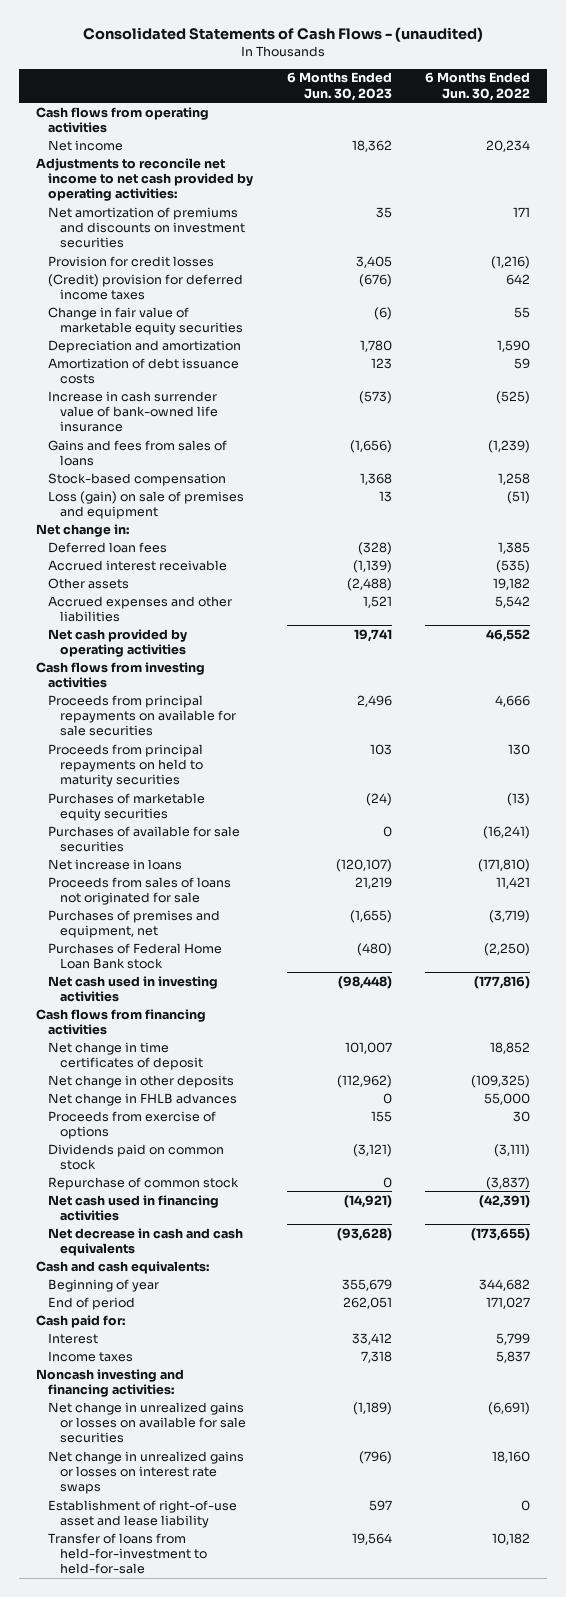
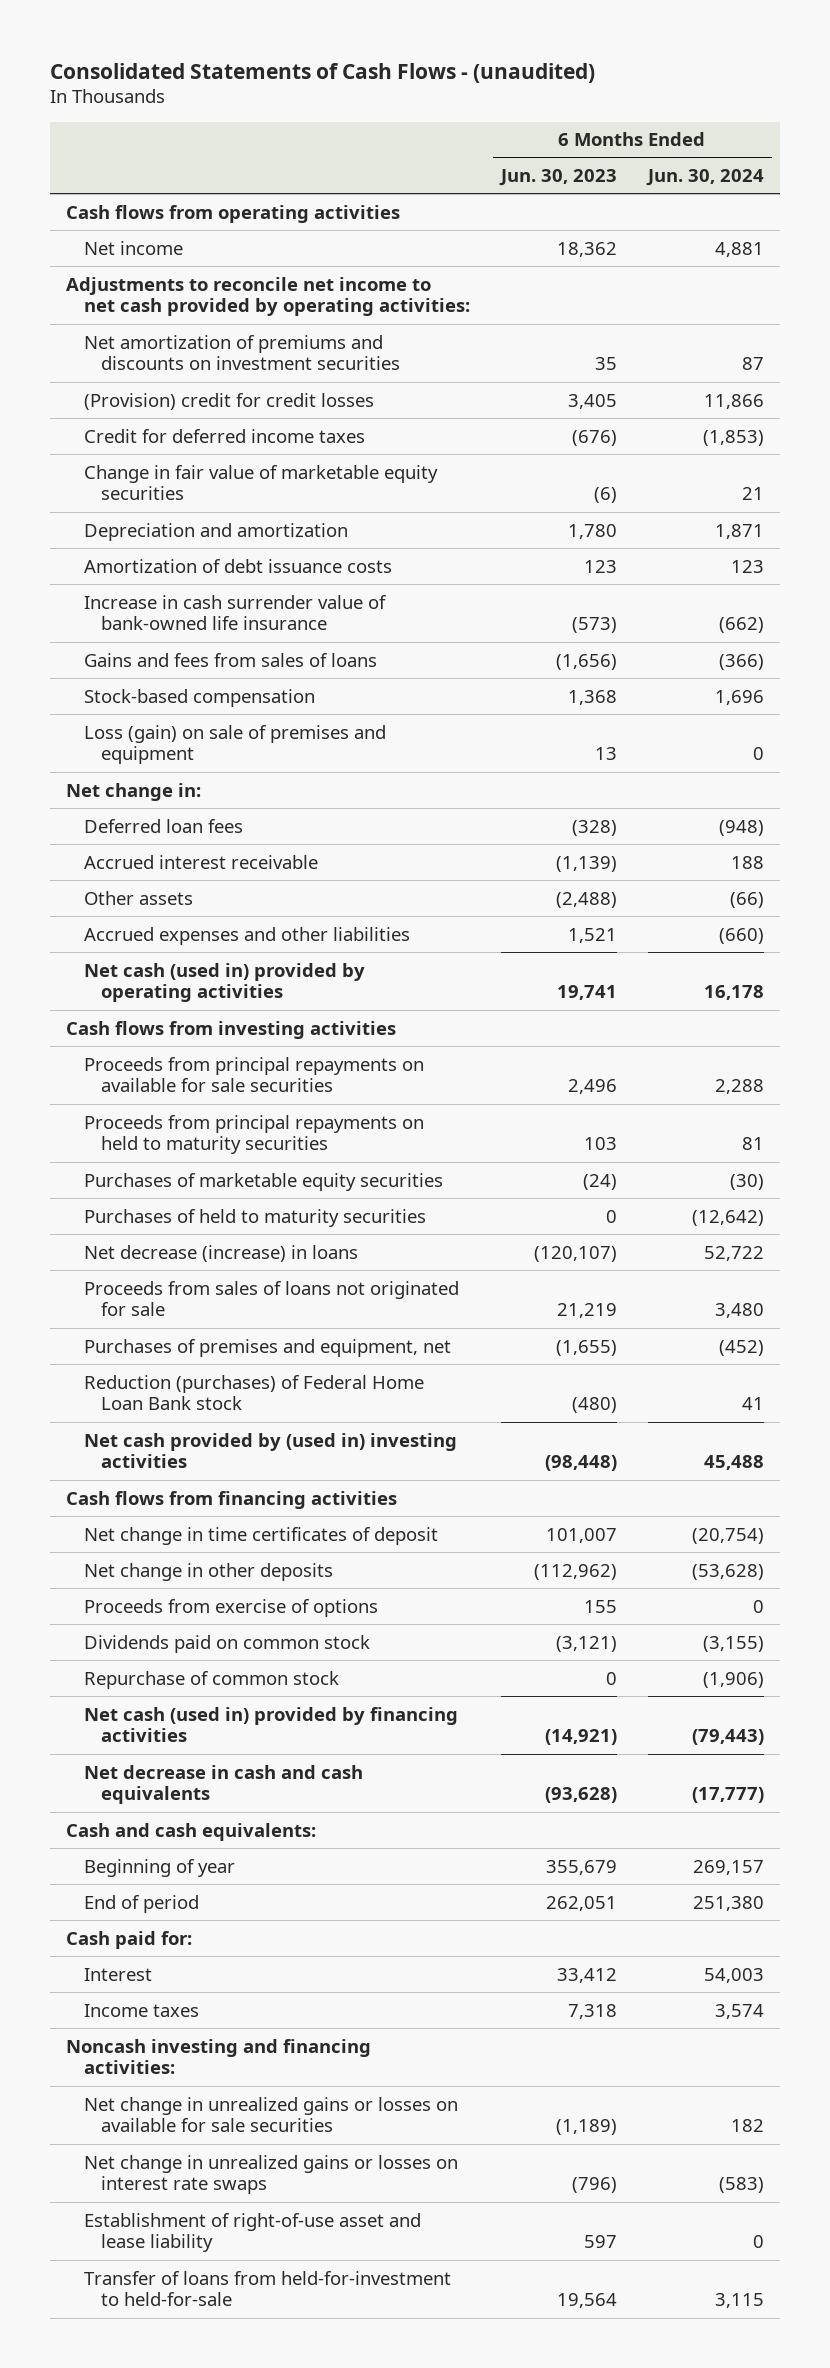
[425,72,531,101] 6 Months Ended Jun. 30, 2022 -> none
none -> [646,169,765,187] Jun. 30, 2024
[47,255,214,267] Provision for credit losses -> [83,392,374,410] (Provision) credit for credit losses
[47,273,243,300] (Credit) provision for deferred income taxes -> [83,428,365,443] Credit for deferred income taxes
[47,628,187,657] Net cash provided by operating activities -> [83,962,365,1003] Net cash (used in) provided by operating activities
[47,825,240,852] Purchases of available for sale securities -> none
none -> [83,1208,426,1227] Purchases of held to maturity securities
[47,858,182,870] Net increase in loans -> [83,1244,358,1262] Net decrease (increase) in loans
[47,942,222,969] Purchases of Federal Home Loan Bank stock -> [83,1374,424,1411] Reduction (purchases) of Federal Home Loan Bank stock
[47,975,218,1002] Net cash used in investing activities -> [83,1432,457,1469] Net cash provided by (used in) investing activities
[47,1092,237,1106] Net change in FHLB advances -> none
[47,1194,219,1221] Net cash used in financing activities -> [83,1706,458,1743] Net cash (used in) provided by financing activities

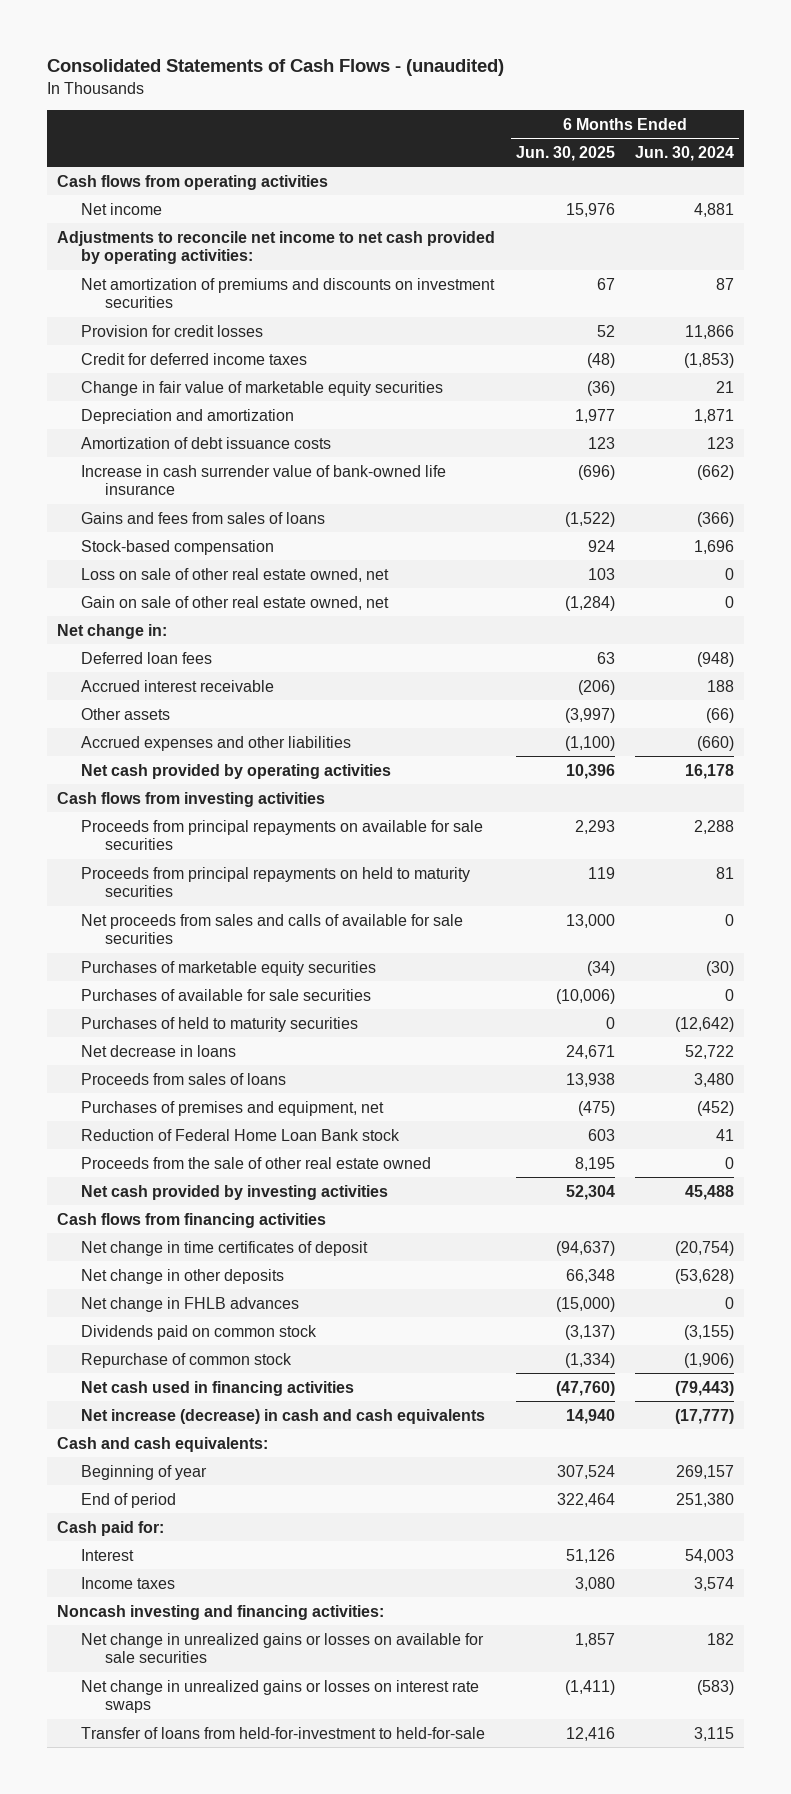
[498,169,617,187] Jun. 30, 2023 -> none
none -> [515,145,615,161] Jun. 30, 2025
[83,392,374,410] (Provision) credit for credit losses -> [80,324,263,337] Provision for credit losses
[83,724,386,765] Loss (gain) on sale of premises and equipment -> [80,567,389,582] Loss on sale of other real estate owned, net
none -> [80,595,389,610] Gain on sale of other real estate owned, net
[83,962,365,1003] Net cash (used in) provided by operating activities -> [80,763,391,779] Net cash provided by operating activities
none -> [80,913,463,945] Net proceeds from sales and calls of available for sale securities
none -> [80,988,371,1001] Purchases of available for sale securities
[83,1244,358,1262] Net decrease (increase) in loans -> [80,1044,236,1057] Net decrease in loans
[83,1280,459,1317] Proceeds from sales of loans not originated for sale -> [80,1072,286,1085] Proceeds from sales of loans
[83,1374,424,1411] Reduction (purchases) of Federal Home Loan Bank stock -> [80,1128,400,1141] Reduction of Federal Home Loan Bank stock
none -> [80,1156,431,1169] Proceeds from the sale of other real estate owned
[83,1432,457,1469] Net cash provided by (used in) investing activities -> [80,1184,388,1200] Net cash provided by investing activities
[83,1598,378,1617] Proceeds from exercise of options -> none
none -> [80,1296,299,1312] Net change in FHLB advances
[83,1706,458,1743] Net cash (used in) provided by financing activities -> [80,1380,354,1396] Net cash used in financing activities
[83,1764,363,1805] Net decrease in cash and cash equivalents -> [80,1408,485,1424] Net increase (decrease) in cash and cash equivalents
[83,2212,421,2253] Establishment of right-of-use asset and lease liability -> none

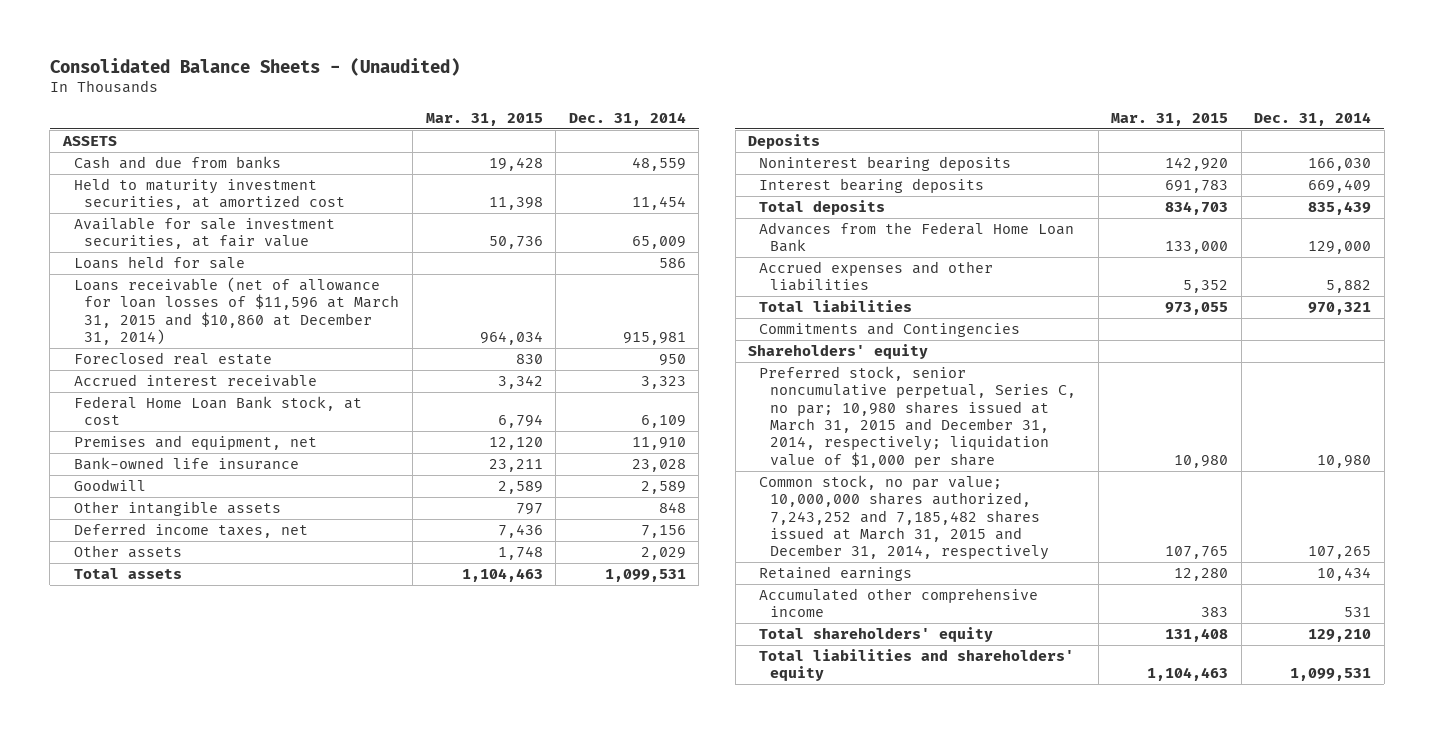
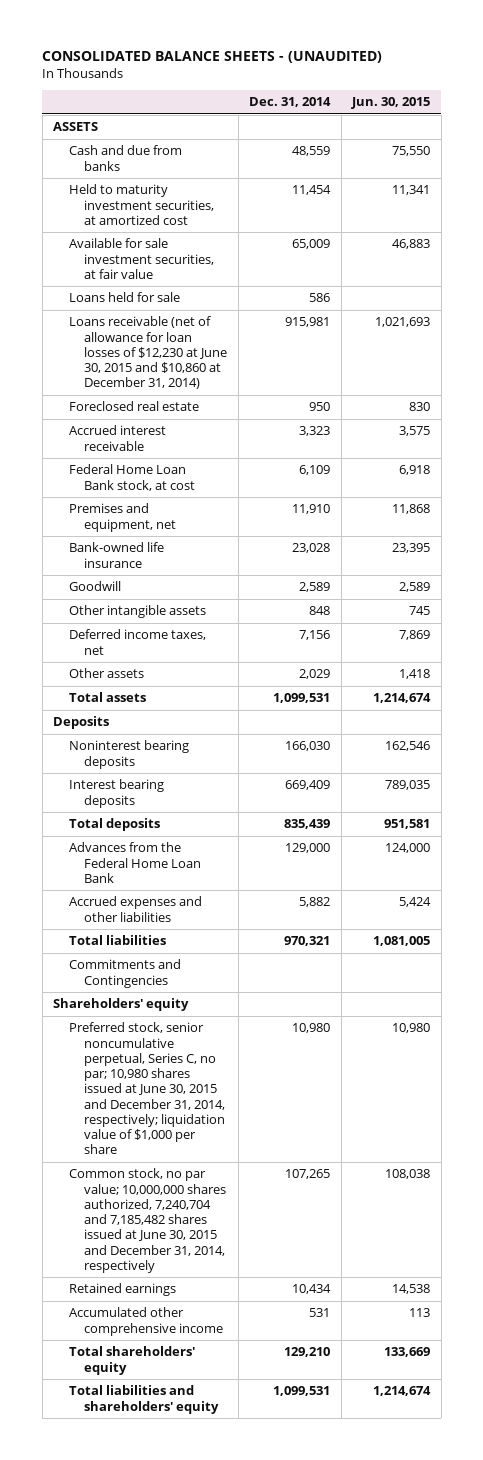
[49,57,460,76] Consolidated Balance Sheets - (Unaudited) -> [42,51,383,64] CONSOLIDATED BALANCE SHEETS - (UNAUDITED)
[425,113,543,127] Mar. 31, 2015 -> none
none -> [351,97,431,110] Jun. 30, 2015
[73,277,400,346] Loans receivable (net of allowance for loan losses of $11,596 at March 31, 2015 and $10,860 at December 31, 2014) -> [68,316,228,390] Loans receivable (net of allowance for loan losses of $12,230 at June 30, 2015 and $10,860 at December 31, 2014)
[759,366,1076,468] Preferred stock, senior noncumulative perpetual, Series C, no par; 10,980 shares issued at March 31, 2015 and December 31, 2014, respectively; liquidation value of $1,000 per share -> [68,1022,226,1155] Preferred stock, senior noncumulative perpetual, Series C, no par; 10,980 shares issued at June 30, 2015 and December 31, 2014, respectively; liquidation value of $1,000 per share
[759,475,1049,561] Common stock, no par value; 10,000,000 shares authorized, 7,243,252 and 7,185,482 shares issued at March 31, 2015 and December 31, 2014, respectively -> [68,1168,227,1273] Common stock, no par value; 10,000,000 shares authorized, 7,240,704 and 7,185,482 shares issued at June 30, 2015 and December 31, 2014, respectively

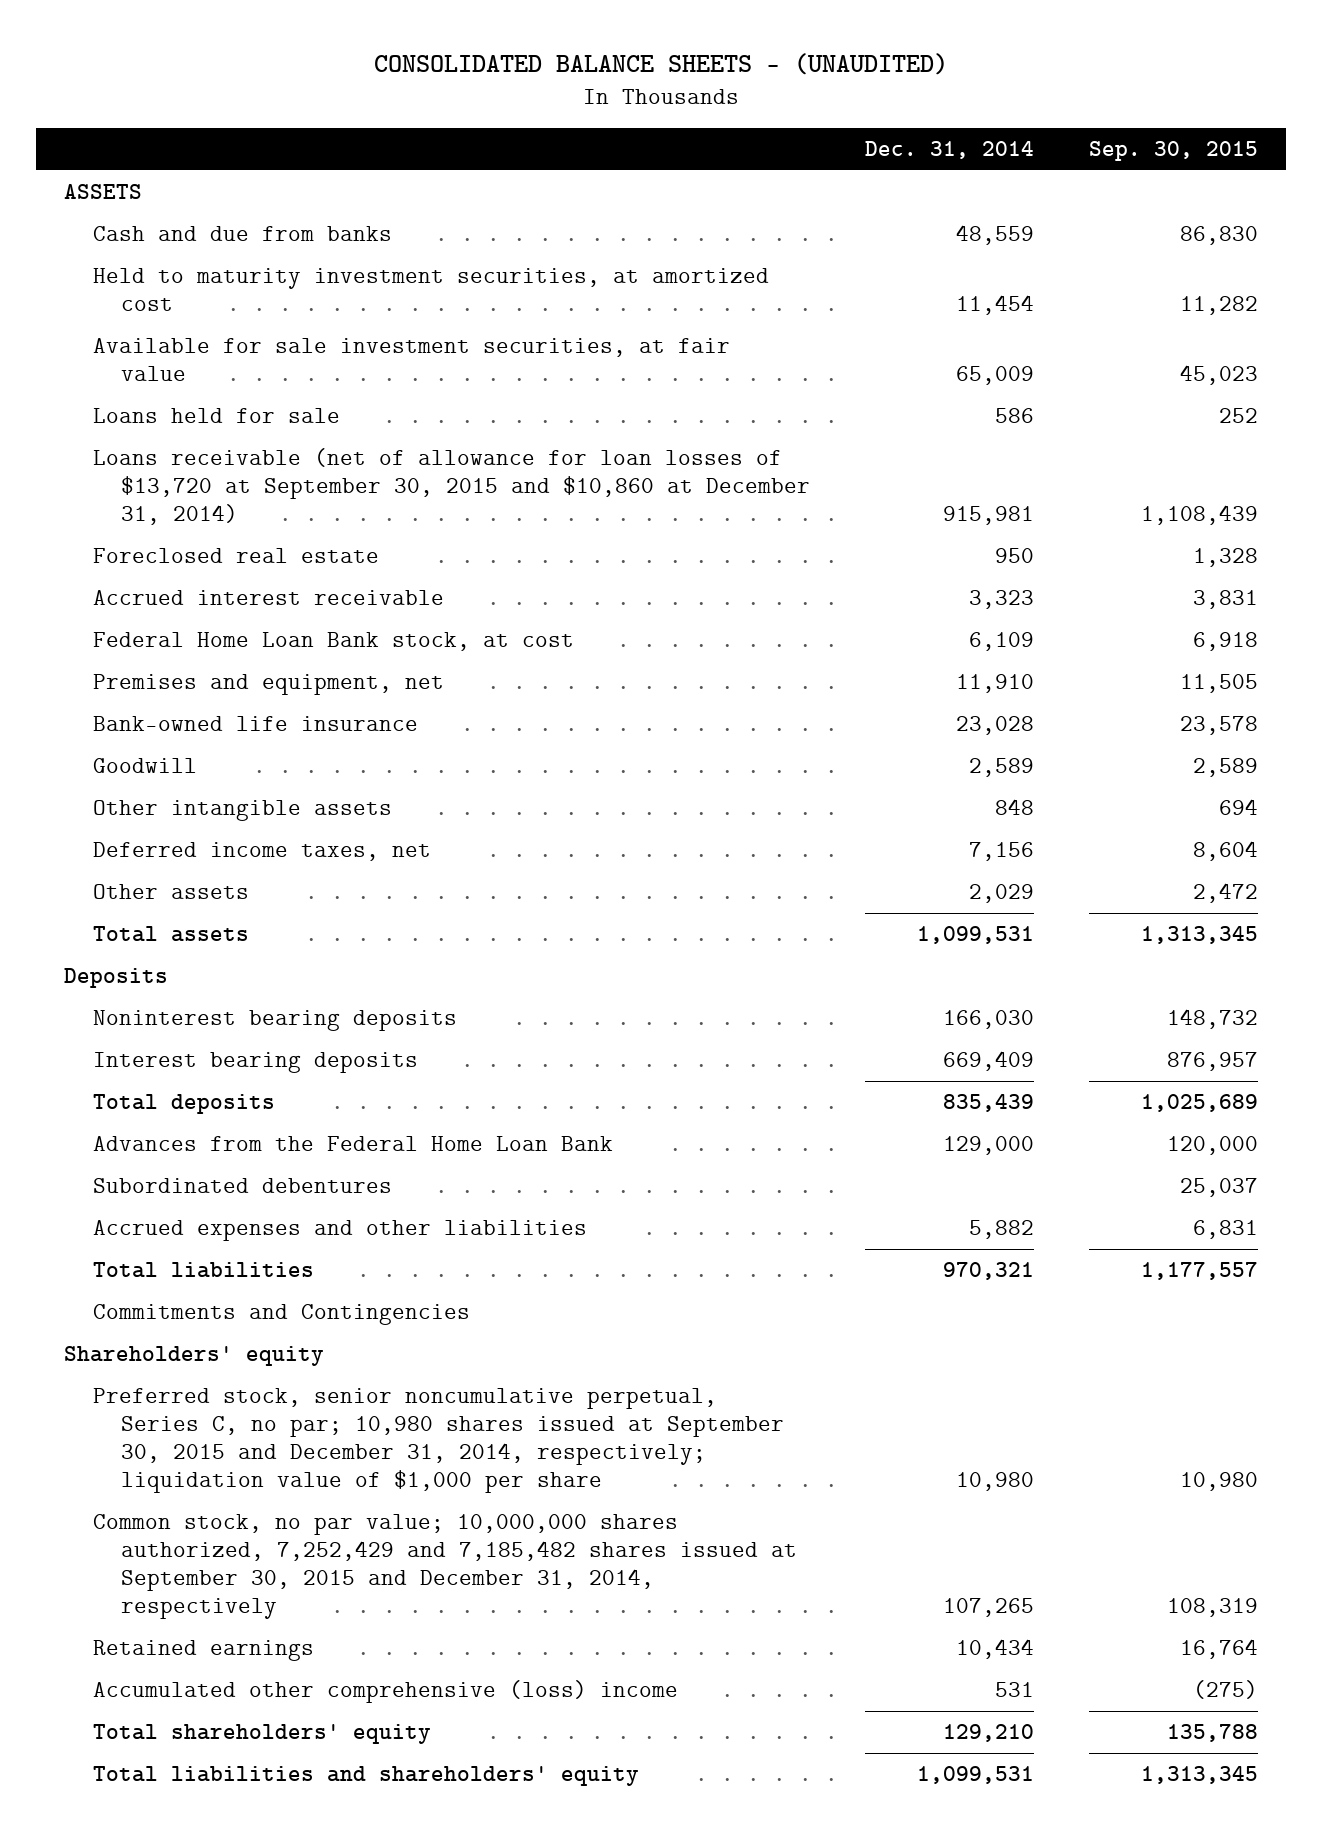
[351,97,431,110] Jun. 30, 2015 -> none
none -> [1089,140,1259,161] Sep. 30, 2015
[68,316,228,390] Loans receivable (net of allowance for loan losses of $12,230 at June 30, 2015 and $10,860 at December 31, 2014) -> [92,448,811,526] Loans receivable (net of allowance for loan losses of $13,720 at September 30, 2015 and $10,860 at December 31, 2014)
none -> [92,1178,392,1194] Subordinated debentures
[68,1022,226,1155] Preferred stock, senior noncumulative perpetual, Series C, no par; 10,980 shares issued at June 30, 2015 and December 31, 2014, respectively; liquidation value of $1,000 per share -> [92,1388,785,1494] Preferred stock, senior noncumulative perpetual, Series C, no par; 10,980 shares issued at September 30, 2015 and December 31, 2014, respectively; liquidation value of $1,000 per share
[68,1168,227,1273] Common stock, no par value; 10,000,000 shares authorized, 7,240,704 and 7,185,482 shares issued at June 30, 2015 and December 31, 2014, respectively -> [92,1514,798,1620] Common stock, no par value; 10,000,000 shares authorized, 7,252,429 and 7,185,482 shares issued at September 30, 2015 and December 31, 2014, respectively
[68,1307,224,1336] Accumulated other comprehensive income -> [92,1680,678,1704] Accumulated other comprehensive (loss) income

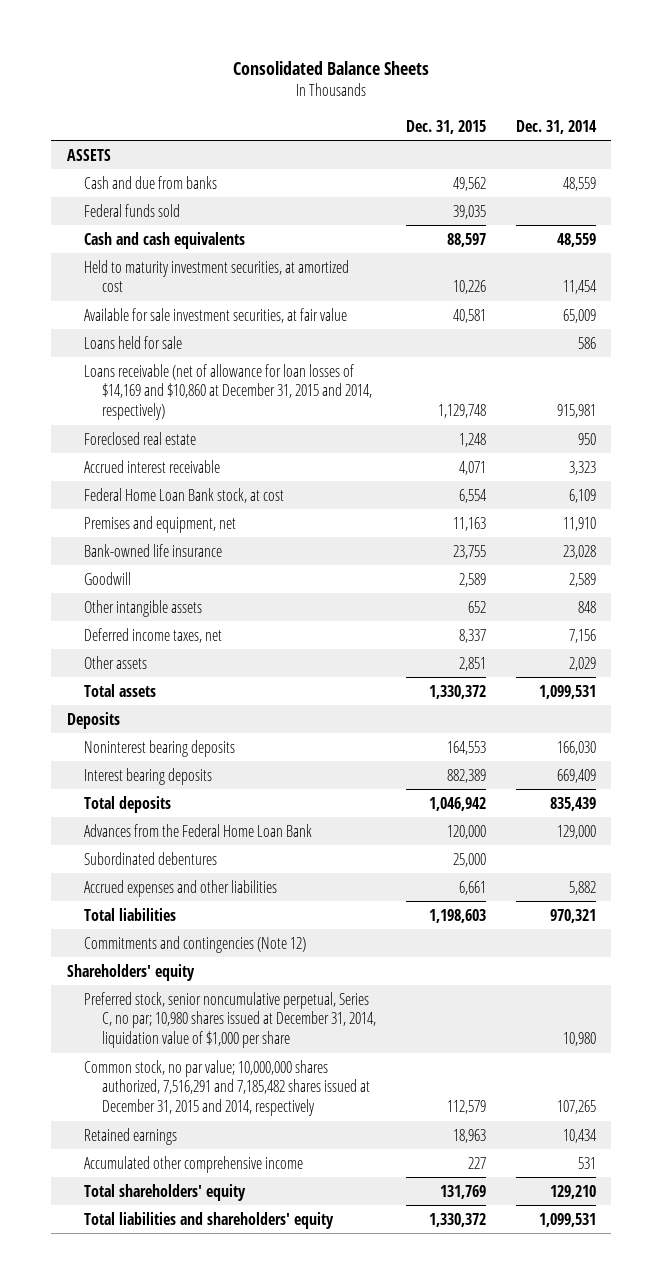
[374,53,949,76] CONSOLIDATED BALANCE SHEETS - (UNAUDITED) -> [233,61,430,76] Consolidated Balance Sheets
[1089,140,1259,161] Sep. 30, 2015 -> none
none -> [405,119,486,134] Dec. 31, 2015
none -> [84,203,181,217] Federal funds sold
none -> [84,231,246,249] Cash and cash equivalents
[92,448,811,526] Loans receivable (net of allowance for loan losses of $13,720 at September 30, 2015 and $10,860 at December 31, 2014) -> [84,363,372,421] Loans receivable (net of allowance for loan losses of $14,169 and $10,860 at December 31, 2015 and 2014, respectively)
[92,1304,470,1326] Commitments and Contingencies -> [84,935,307,953] Commitments and contingencies (Note 12)
[92,1388,785,1494] Preferred stock, senior noncumulative perpetual, Series C, no par; 10,980 shares issued at September 30, 2015 and December 31, 2014, respectively; liquidation value of $1,000 per share -> [84,991,376,1049] Preferred stock, senior noncumulative perpetual, Series C, no par; 10,980 shares issued at December 31, 2014, liquidation value of $1,000 per share
[92,1514,798,1620] Common stock, no par value; 10,000,000 shares authorized, 7,252,429 and 7,185,482 shares issued at September 30, 2015 and December 31, 2014, respectively -> [84,1059,370,1117] Common stock, no par value; 10,000,000 shares authorized, 7,516,291 and 7,185,482 shares issued at December 31, 2015 and 2014, respectively
[92,1680,678,1704] Accumulated other comprehensive (loss) income -> [84,1155,304,1173] Accumulated other comprehensive income

